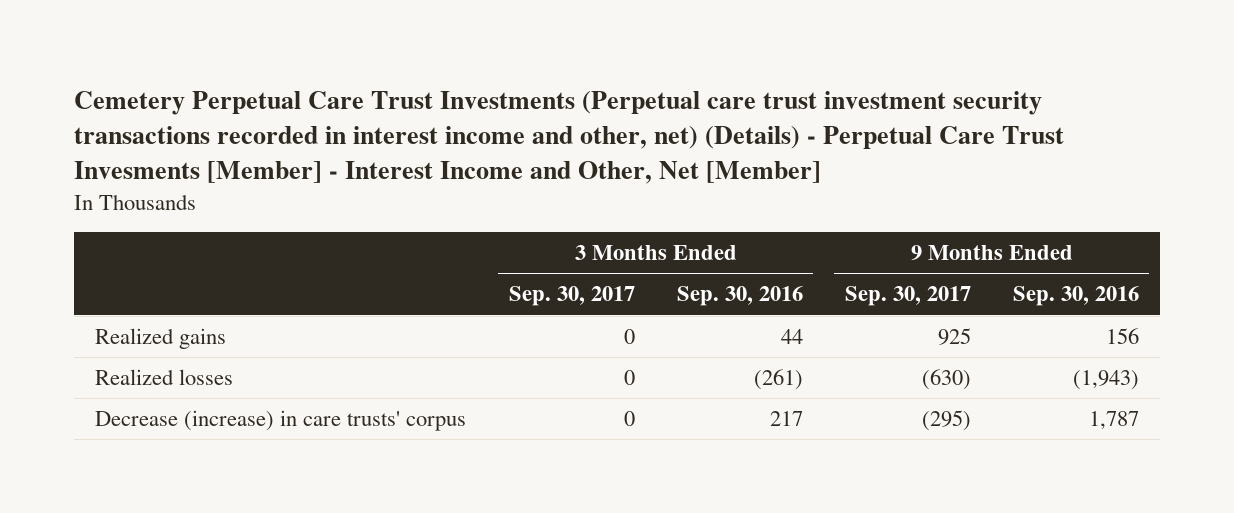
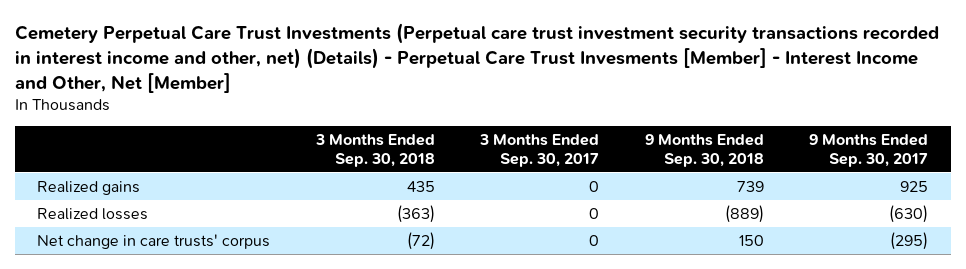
[676,286,803,307] Sep. 30, 2016 -> none
[1012,286,1139,307] Sep. 30, 2016 -> none
none -> [314,133,435,167] 3 Months Ended Sep. 30, 2018
none -> [644,133,764,167] 9 Months Ended Sep. 30, 2018
[95,410,467,432] Decrease (increase) in care trusts' corpus -> [37,233,271,249] Net change in care trusts' corpus

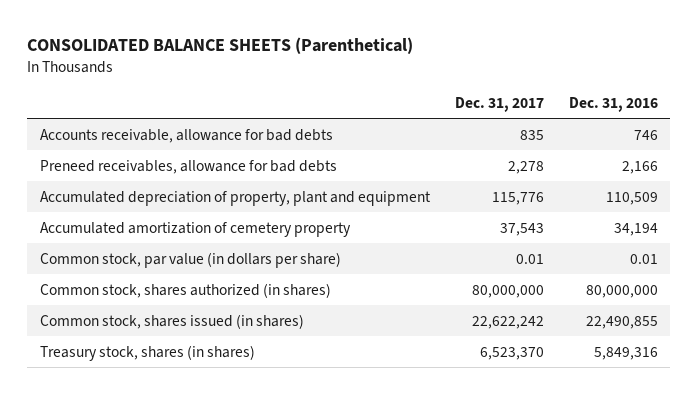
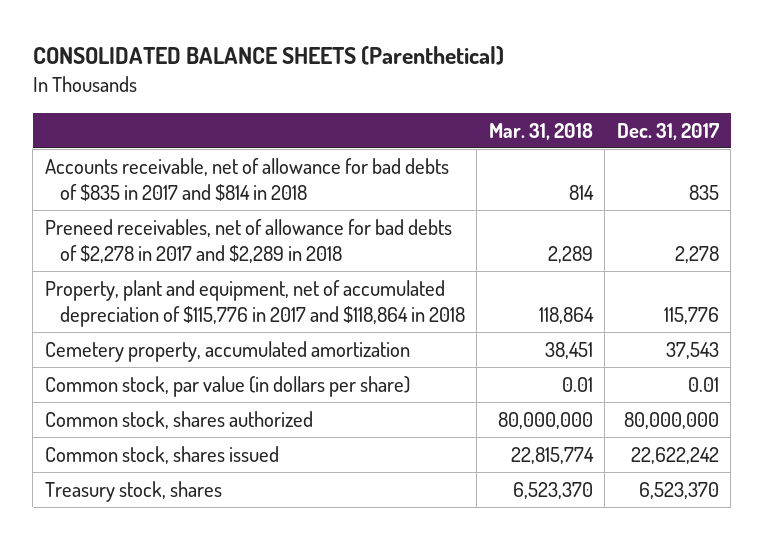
[568,96,658,112] Dec. 31, 2016 -> none
none -> [488,122,593,140] Mar. 31, 2018
[39,128,333,143] Accounts receivable, allowance for bad debts -> [44,158,449,201] Accounts receivable, net of allowance for bad debts of $835 in 2017 and $814 in 2018
[39,159,337,174] Preneed receivables, allowance for bad debts -> [44,219,452,263] Preneed receivables, net of allowance for bad debts of $2,278 in 2017 and $2,289 in 2018
[39,190,431,206] Accumulated depreciation of property, plant and equipment -> [44,280,465,327] Property, plant and equipment, net of accumulated depreciation of $115,776 in 2017 and $118,864 in 2018
[39,221,351,237] Accumulated amortization of cemetery property -> [44,341,410,363] Cemetery property, accumulated amortization
[39,282,331,298] Common stock, shares authorized (in shares) -> [44,411,313,430] Common stock, shares authorized
[39,313,304,329] Common stock, shares issued (in shares) -> [44,446,279,465] Common stock, shares issued
[39,344,255,361] Treasury stock, shares (in shares) -> [44,481,222,503] Treasury stock, shares

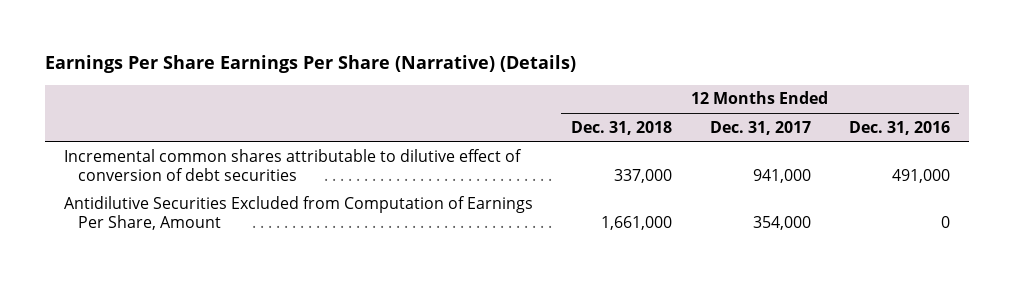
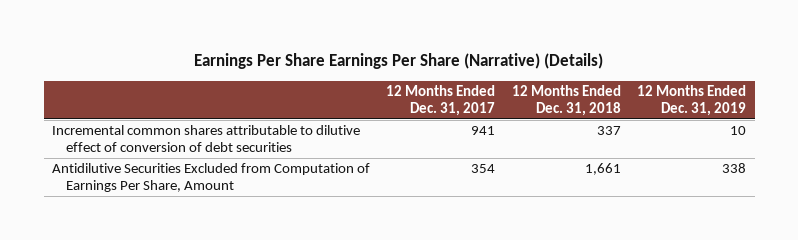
[848,120,950,135] Dec. 31, 2016 -> none
none -> [637,84,747,116] 12 Months Ended Dec. 31, 2019
[613,168,672,183] 337,000 -> [596,126,621,136] 337
[752,168,811,183] 941,000 -> [471,126,496,136] 941
[600,215,672,230] 1,661,000 -> [584,163,621,176] 1,661
[752,215,811,230] 354,000 -> [471,164,496,174] 354

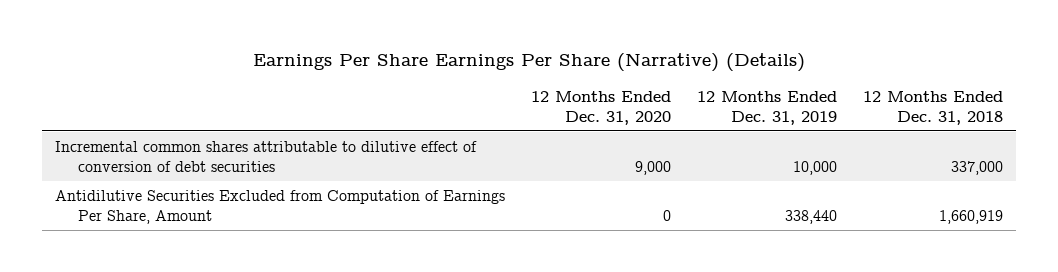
[386,84,496,116] 12 Months Ended Dec. 31, 2017 -> none
none -> [530,90,671,125] 12 Months Ended Dec. 31, 2020
[596,126,621,136] 337 -> [951,160,1004,175] 337,000
[730,126,747,136] 10 -> [792,160,837,175] 10,000
[584,163,621,176] 1,661 -> [939,209,1004,224] 1,660,919
[722,163,747,174] 338 -> [784,209,837,224] 338,440

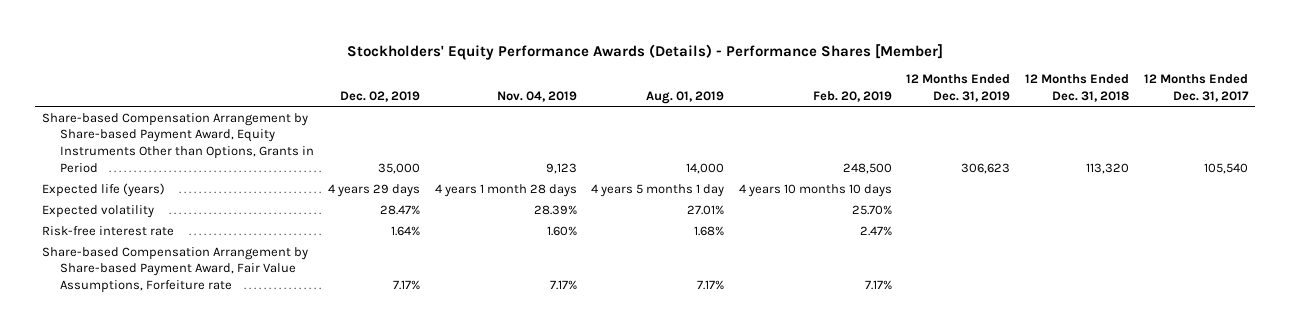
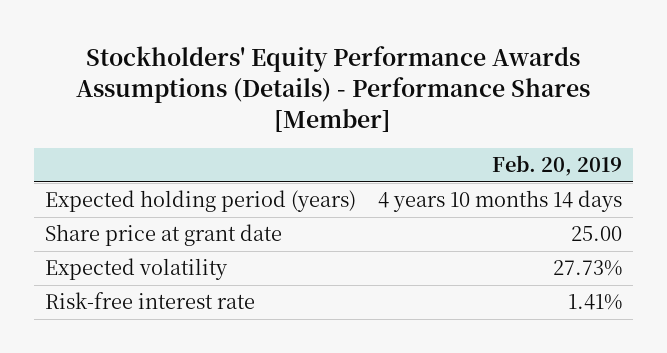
[346,43,943,60] Stockholders' Equity Performance Awards (Details) - Performance Shares [Member] -> [76,45,591,132] Stockholders' Equity Performance Awards Assumptions (Details) - Performance Shares [Member]
[340,91,421,103] Dec. 02, 2019 -> none
[496,91,577,103] Nov. 04, 2019 -> none
[646,91,725,105] Aug. 01, 2019 -> none
[906,74,1011,103] 12 Months Ended Dec. 31, 2019 -> none
[1024,74,1129,103] 12 Months Ended Dec. 31, 2018 -> none
[1143,74,1249,103] 12 Months Ended Dec. 31, 2017 -> none
[42,112,314,173] Share-based Compensation Arrangement by Share-based Payment Award, Equity Instruments Other than Options, Grants in Period -> none
[42,246,309,293] Share-based Compensation Arrangement by Share-based Payment Award, Fair Value Assumptions, Forfeiture rate -> none
[42,182,166,197] Expected life (years) -> [45,190,357,213] Expected holding period (years)
[738,183,892,197] 4 years 10 months 10 days -> [377,190,622,213] 4 years 10 months 14 days
none -> [45,224,283,247] Share price at grant date
[851,204,892,215] 25.70% -> [552,260,622,277] 27.73%
[859,225,892,236] 2.47% -> [567,294,622,311] 1.41%

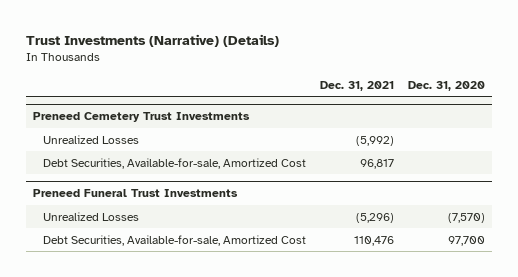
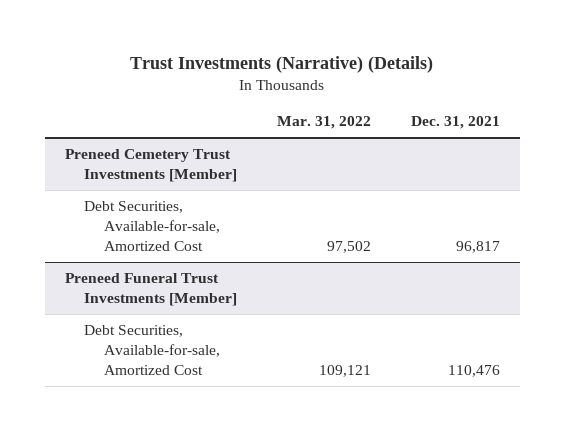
[408,80,486,91] Dec. 31, 2020 -> none
none -> [277,116,372,130] Mar. 31, 2022
[43,134,140,144] Unrealized Losses -> none
[33,112,251,123] Preneed Cemetery Trust Investments -> [64,148,238,182] Preneed Cemetery Trust Investments [Member]
[43,211,140,221] Unrealized Losses -> none
[33,189,239,198] Preneed Funeral Trust Investments -> [64,272,238,306] Preneed Funeral Trust Investments [Member]

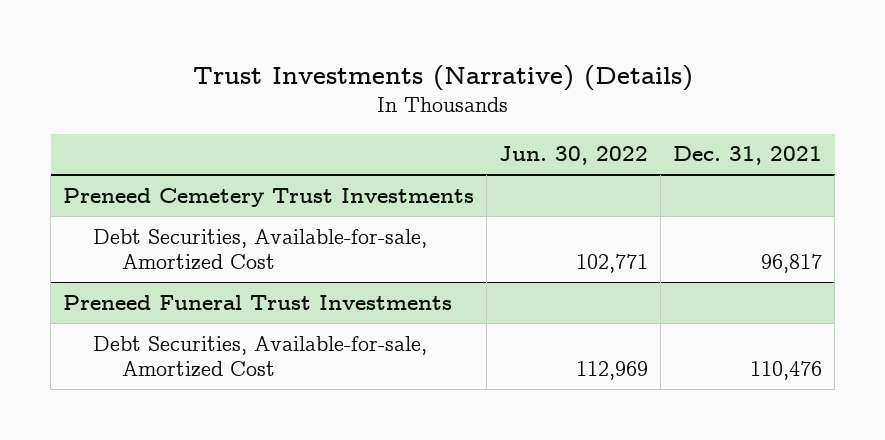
[277,116,372,130] Mar. 31, 2022 -> none
none -> [499,146,649,166] Jun. 30, 2022
[64,148,238,182] Preneed Cemetery Trust Investments [Member] -> [63,187,475,207] Preneed Cemetery Trust Investments
[64,272,238,306] Preneed Funeral Trust Investments [Member] -> [63,294,453,310] Preneed Funeral Trust Investments

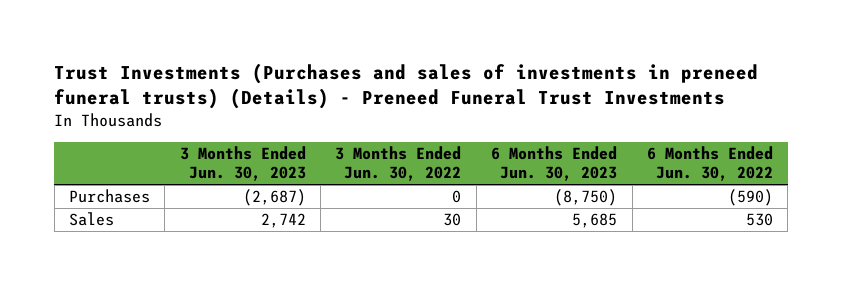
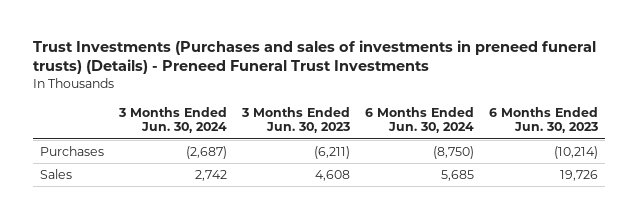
[335,146,462,182] 3 Months Ended Jun. 30, 2022 -> none
[646,146,773,182] 6 Months Ended Jun. 30, 2022 -> none
none -> [118,106,228,134] 3 Months Ended Jun. 30, 2024
none -> [365,106,475,134] 6 Months Ended Jun. 30, 2024
[242,189,306,207] (2,687) -> [314,146,351,160] (6,211)
[554,189,618,207] (8,750) -> [553,146,598,160] (10,214)
[260,213,306,229] 2,742 -> [315,170,351,182] 4,608
[572,213,618,229] 5,685 -> [559,170,598,182] 19,726

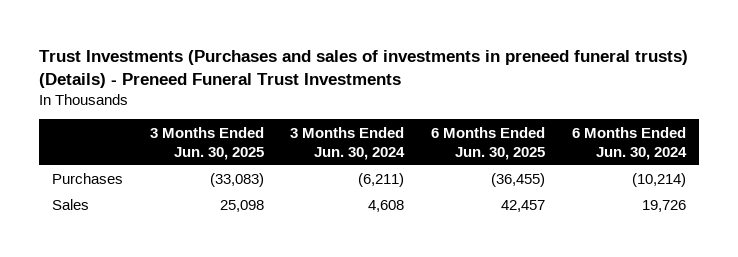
[241,106,351,134] 3 Months Ended Jun. 30, 2023 -> none
[488,106,598,134] 6 Months Ended Jun. 30, 2023 -> none
none -> [149,126,264,160] 3 Months Ended Jun. 30, 2025
none -> [431,126,546,160] 6 Months Ended Jun. 30, 2025
[186,146,228,160] (2,687) -> [358,173,405,188] (6,211)
[433,146,475,160] (8,750) -> [631,173,686,188] (10,214)
[195,170,228,182] 2,742 -> [368,200,405,213] 4,608
[441,170,475,182] 5,685 -> [641,200,686,213] 19,726

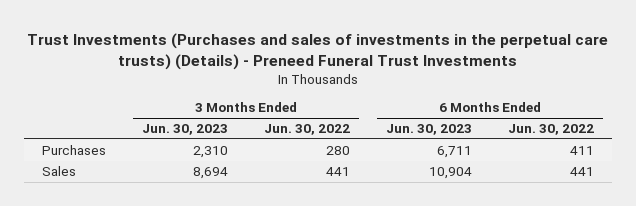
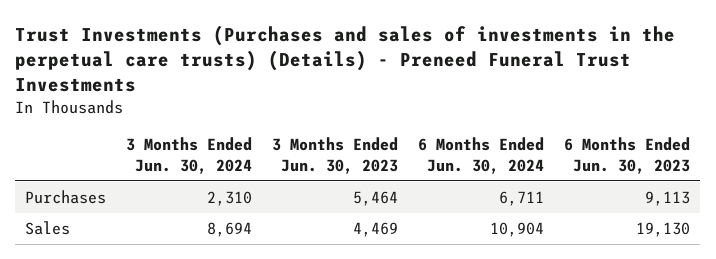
[263,124,350,136] Jun. 30, 2022 -> none
[508,124,595,136] Jun. 30, 2022 -> none
none -> [126,137,253,175] 3 Months Ended Jun. 30, 2024
none -> [418,137,545,175] 6 Months Ended Jun. 30, 2024
[192,146,228,159] 2,310 -> [353,190,399,206] 5,464
[437,146,473,159] 6,711 -> [645,190,691,206] 9,113
[192,167,228,180] 8,694 -> [353,221,399,237] 4,469
[429,167,473,180] 10,904 -> [636,221,691,237] 19,130

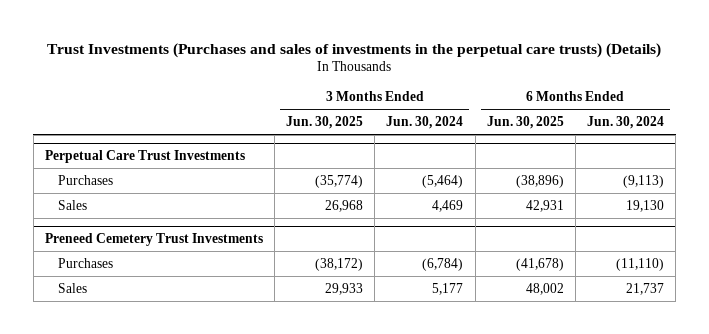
[15,24,676,93] Trust Investments (Purchases and sales of investments in the perpetual care trusts) (Details) - Preneed Funeral Trust Investments -> [47,42,662,58] Trust Investments (Purchases and sales of investments in the perpetual care trusts) (Details)
[272,137,399,175] 3 Months Ended Jun. 30, 2023 -> none
[564,137,691,175] 6 Months Ended Jun. 30, 2023 -> none
none -> [286,116,364,130] Jun. 30, 2025
none -> [486,116,564,130] Jun. 30, 2025
none -> [44,149,245,163] Perpetual Care Trust Investments
[207,190,253,206] 2,310 -> [422,174,464,188] (5,464)
[499,190,545,206] 6,711 -> [623,174,665,188] (9,113)
[207,221,253,237] 8,694 -> [432,199,464,212] 4,469
[490,221,545,237] 10,904 -> [626,199,665,212] 19,130
none -> [44,232,263,246] Preneed Cemetery Trust Investments
none -> [58,257,114,268] Purchases
none -> [58,282,88,293] Sales

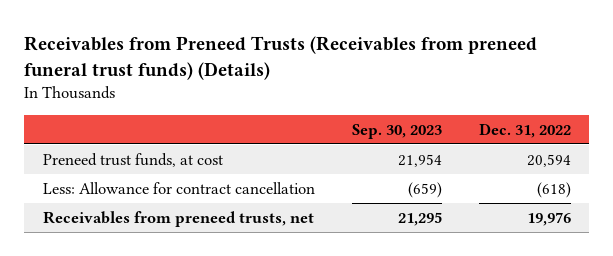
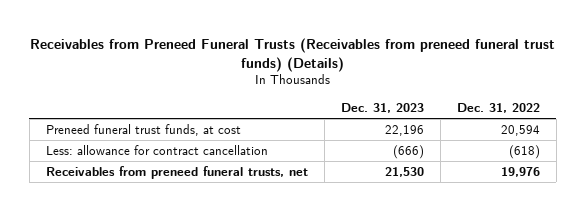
[24,36,538,80] Receivables from Preneed Trusts (Receivables from preneed funeral trust funds) (Details) -> [29,37,555,72] Receivables from Preneed Funeral Trusts (Receivables from preneed funeral trust funds) (Details)
[351,123,442,139] Sep. 30, 2023 -> none
none -> [340,102,424,113] Dec. 31, 2023
[42,152,223,167] Preneed trust funds, at cost -> [45,124,241,137] Preneed funeral trust funds, at cost
[42,181,315,194] Less: Allowance for contract cancellation -> [45,145,268,156] Less: allowance for contract cancellation
[42,210,314,227] Receivables from preneed trusts, net -> [45,166,308,180] Receivables from preneed funeral trusts, net

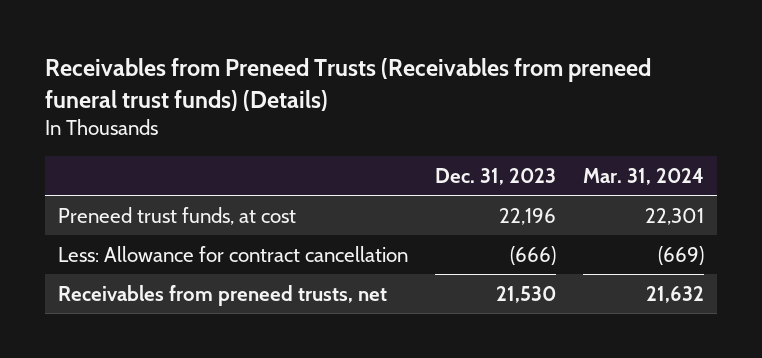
[29,37,555,72] Receivables from Preneed Funeral Trusts (Receivables from preneed funeral trust funds) (Details) -> [44,58,651,111] Receivables from Preneed Trusts (Receivables from preneed funeral trust funds) (Details)
[456,102,540,113] Dec. 31, 2022 -> none
none -> [582,167,704,185] Mar. 31, 2024
[45,124,241,137] Preneed funeral trust funds, at cost -> [57,206,296,225] Preneed trust funds, at cost
[45,145,268,156] Less: allowance for contract cancellation -> [57,245,408,262] Less: Allowance for contract cancellation
[45,166,308,180] Receivables from preneed funeral trusts, net -> [57,284,387,306] Receivables from preneed trusts, net

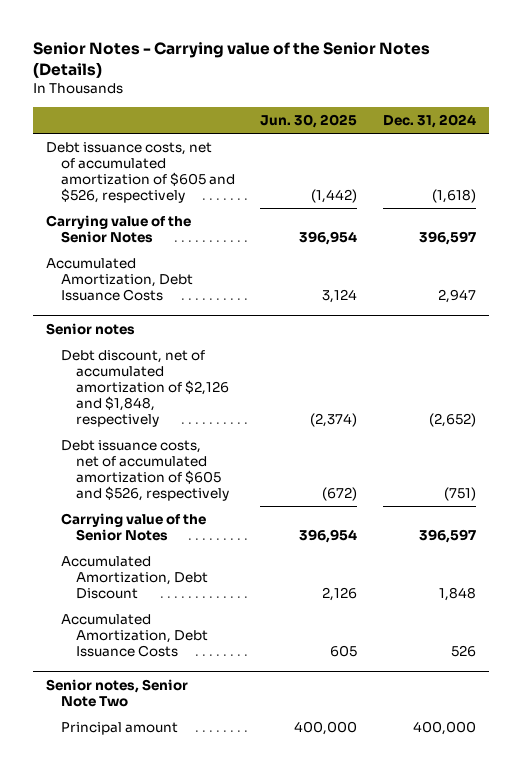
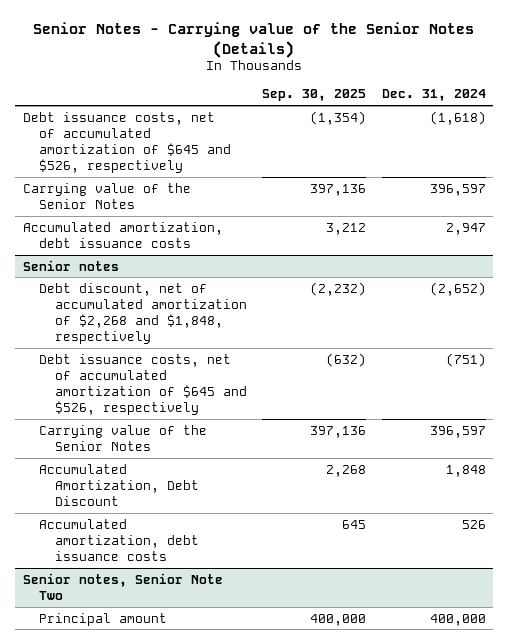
[260,113,358,128] Jun. 30, 2025 -> none
none -> [262,89,367,102] Sep. 30, 2025
[45,142,236,203] Debt issuance costs, net of accumulated amortization of $605 and $526, respectively -> [22,111,231,174] Debt issuance costs, net of accumulated amortization of $645 and $526, respectively
[45,258,194,301] Accumulated Amortization, Debt Issuance Costs -> [22,221,223,248] Accumulated amortization, debt issuance costs
[61,350,230,427] Debt discount, net of accumulated amortization of $2,126 and $1,848, respectively -> [38,282,247,345] Debt discount, net of accumulated amortization of $2,268 and $1,848, respectively
[61,440,230,501] Debt issuance costs, net of accumulated amortization of $605 and $526, respectively -> [38,353,247,416] Debt issuance costs, net of accumulated amortization of $645 and $526, respectively
[61,614,209,657] Accumulated Amortization, Debt Issuance Costs -> [38,518,199,561] Accumulated amortization, debt issuance costs

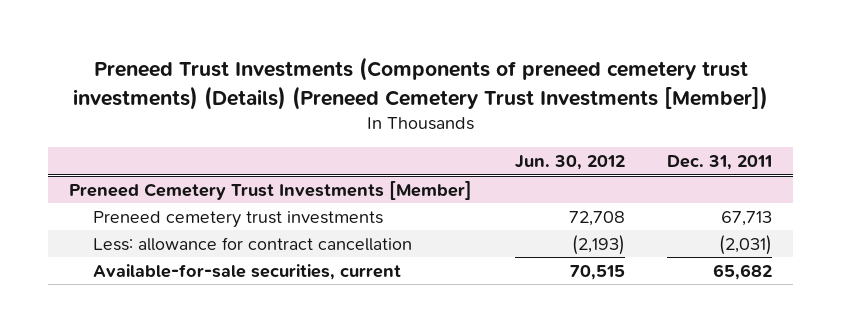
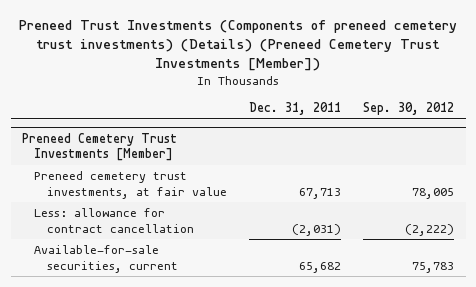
[514,155,625,171] Jun. 30, 2012 -> none
none -> [363,102,455,116] Sep. 30, 2012
[92,210,383,228] Preneed cemetery trust investments -> [34,171,227,199] Preneed cemetery trust investments, at fair value

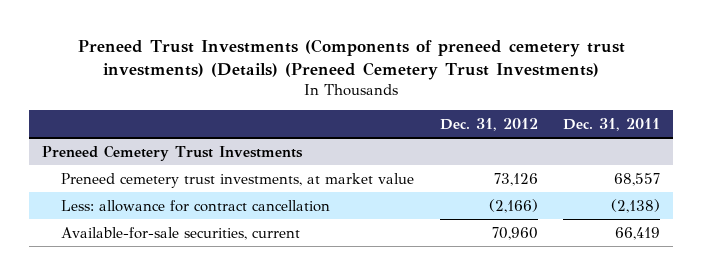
[19,19,458,72] Preneed Trust Investments (Components of preneed cemetery trust investments) (Details) (Preneed Cemetery Trust Investments [Member]) -> [78,39,626,81] Preneed Trust Investments (Components of preneed cemetery trust investments) (Details) (Preneed Cemetery Trust Investments)
[363,102,455,116] Sep. 30, 2012 -> none
none -> [439,117,538,131] Dec. 31, 2012
[21,132,177,162] Preneed Cemetery Trust Investments [Member] -> [42,144,304,161] Preneed Cemetery Trust Investments
[34,171,227,199] Preneed cemetery trust investments, at fair value -> [60,172,414,188] Preneed cemetery trust investments, at market value
[299,187,342,199] 67,713 -> [614,172,661,186] 68,557
[292,223,342,236] (2,031) -> [611,198,661,213] (2,138)
[299,261,342,273] 65,682 -> [615,226,661,240] 66,419

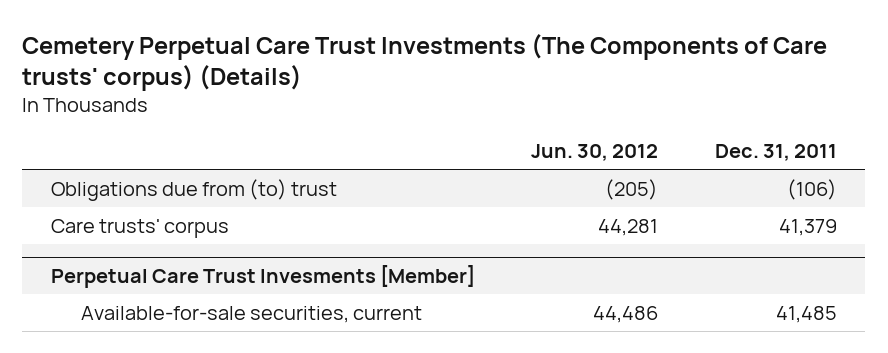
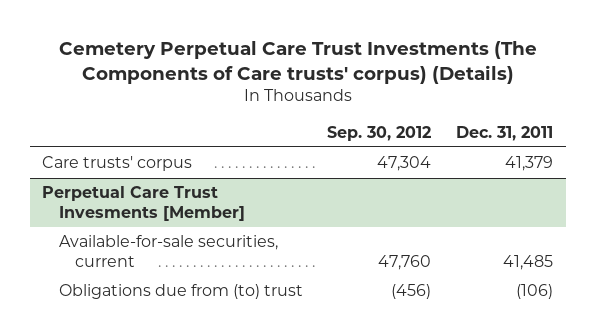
[531,144,659,162] Jun. 30, 2012 -> none
none -> [327,125,432,141] Sep. 30, 2012
[50,178,337,201] Obligations due from (to) trust -> none
none -> [58,284,303,300] Obligations due from (to) trust

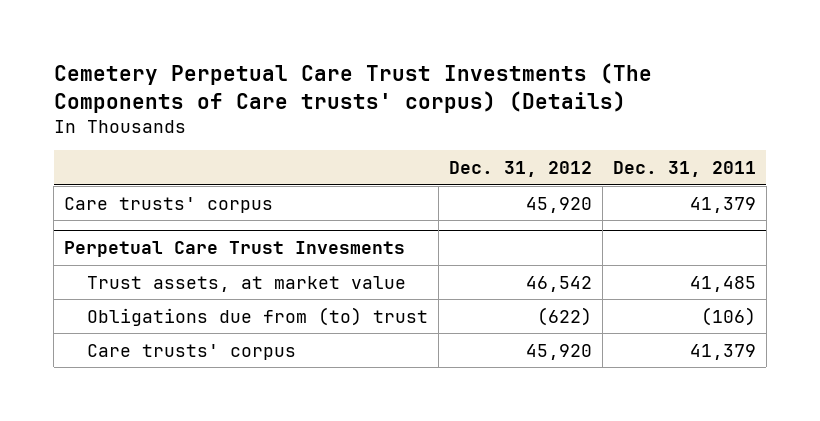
[327,125,432,141] Sep. 30, 2012 -> none
none -> [448,161,592,178] Dec. 31, 2012
[41,186,245,221] Perpetual Care Trust Invesments [Member] -> [64,240,406,257] Perpetual Care Trust Invesments
[58,235,278,267] Available-for-sale securities, current -> [86,275,406,292] Trust assets, at market value
none -> [86,343,296,360] Care trusts' corpus

